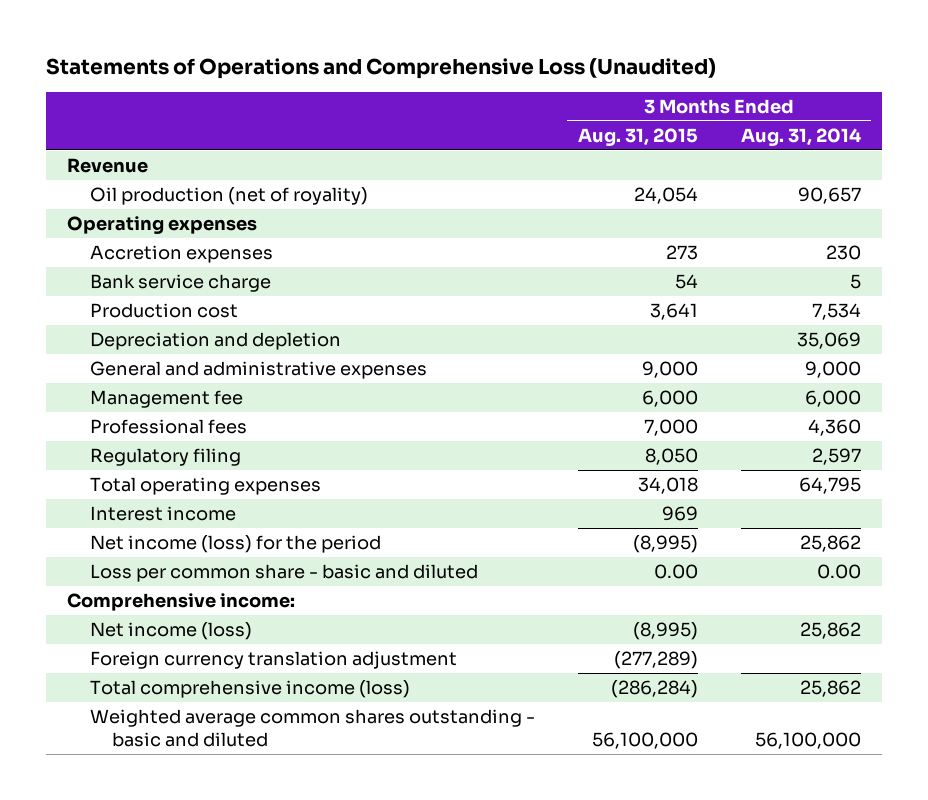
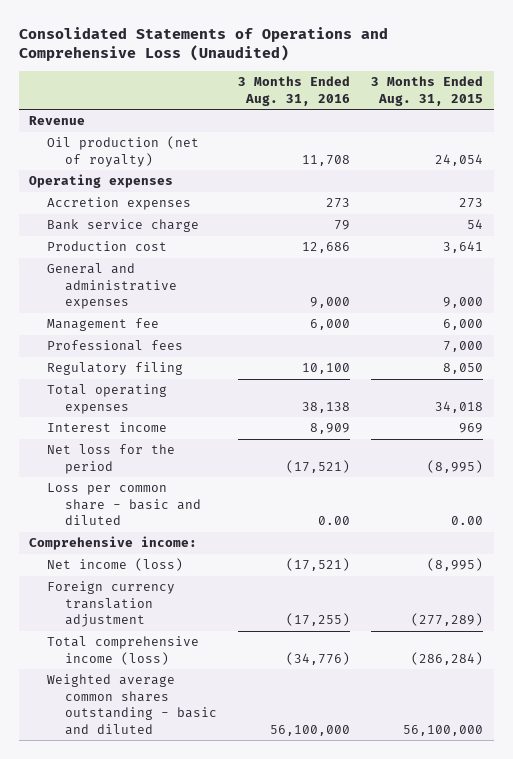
[45,57,716,79] Statements of Operations and Comprehensive Loss (Unaudited) -> [18,26,388,62] Consolidated Statements of Operations and Comprehensive Loss (Unaudited)
[740,127,861,146] Aug. 31, 2014 -> none
none -> [238,76,351,106] 3 Months Ended Aug. 31, 2016
[89,187,368,206] Oil production (net of royality) -> [47,136,200,167] Oil production (net of royalty)
[89,332,341,351] Depreciation and depletion -> none
[89,535,381,554] Net income (loss) for the period -> [47,444,176,474] Net loss for the period

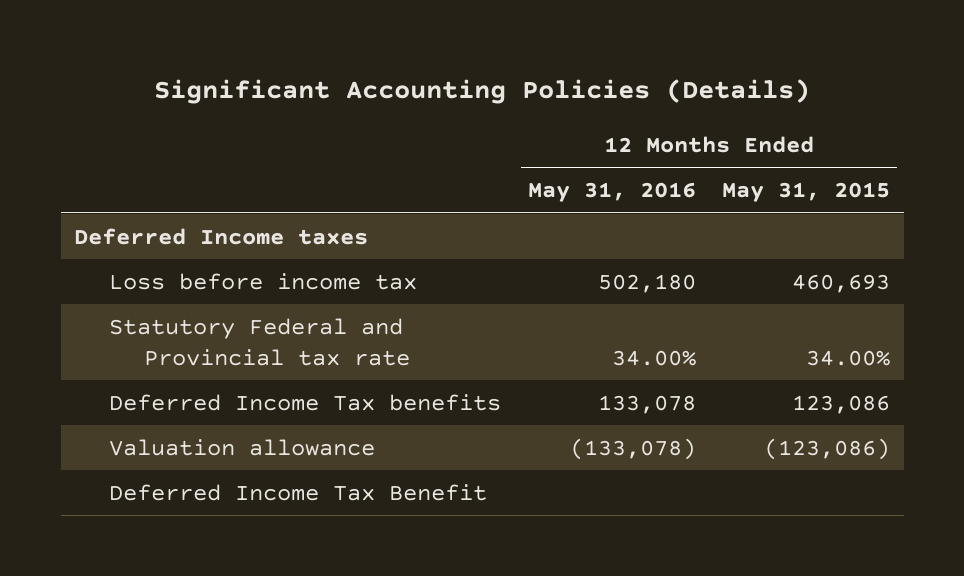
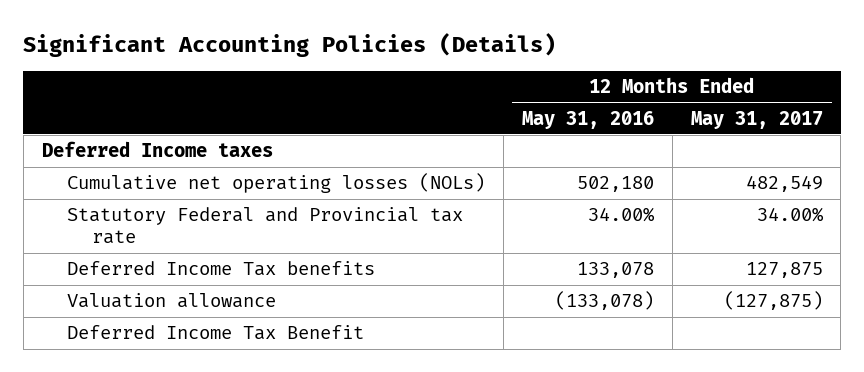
[722,182,891,203] May 31, 2015 -> none
none -> [690,110,823,129] May 31, 2017
[109,272,418,290] Loss before income tax -> [66,173,485,194] Cumulative net operating losses (NOLs)

